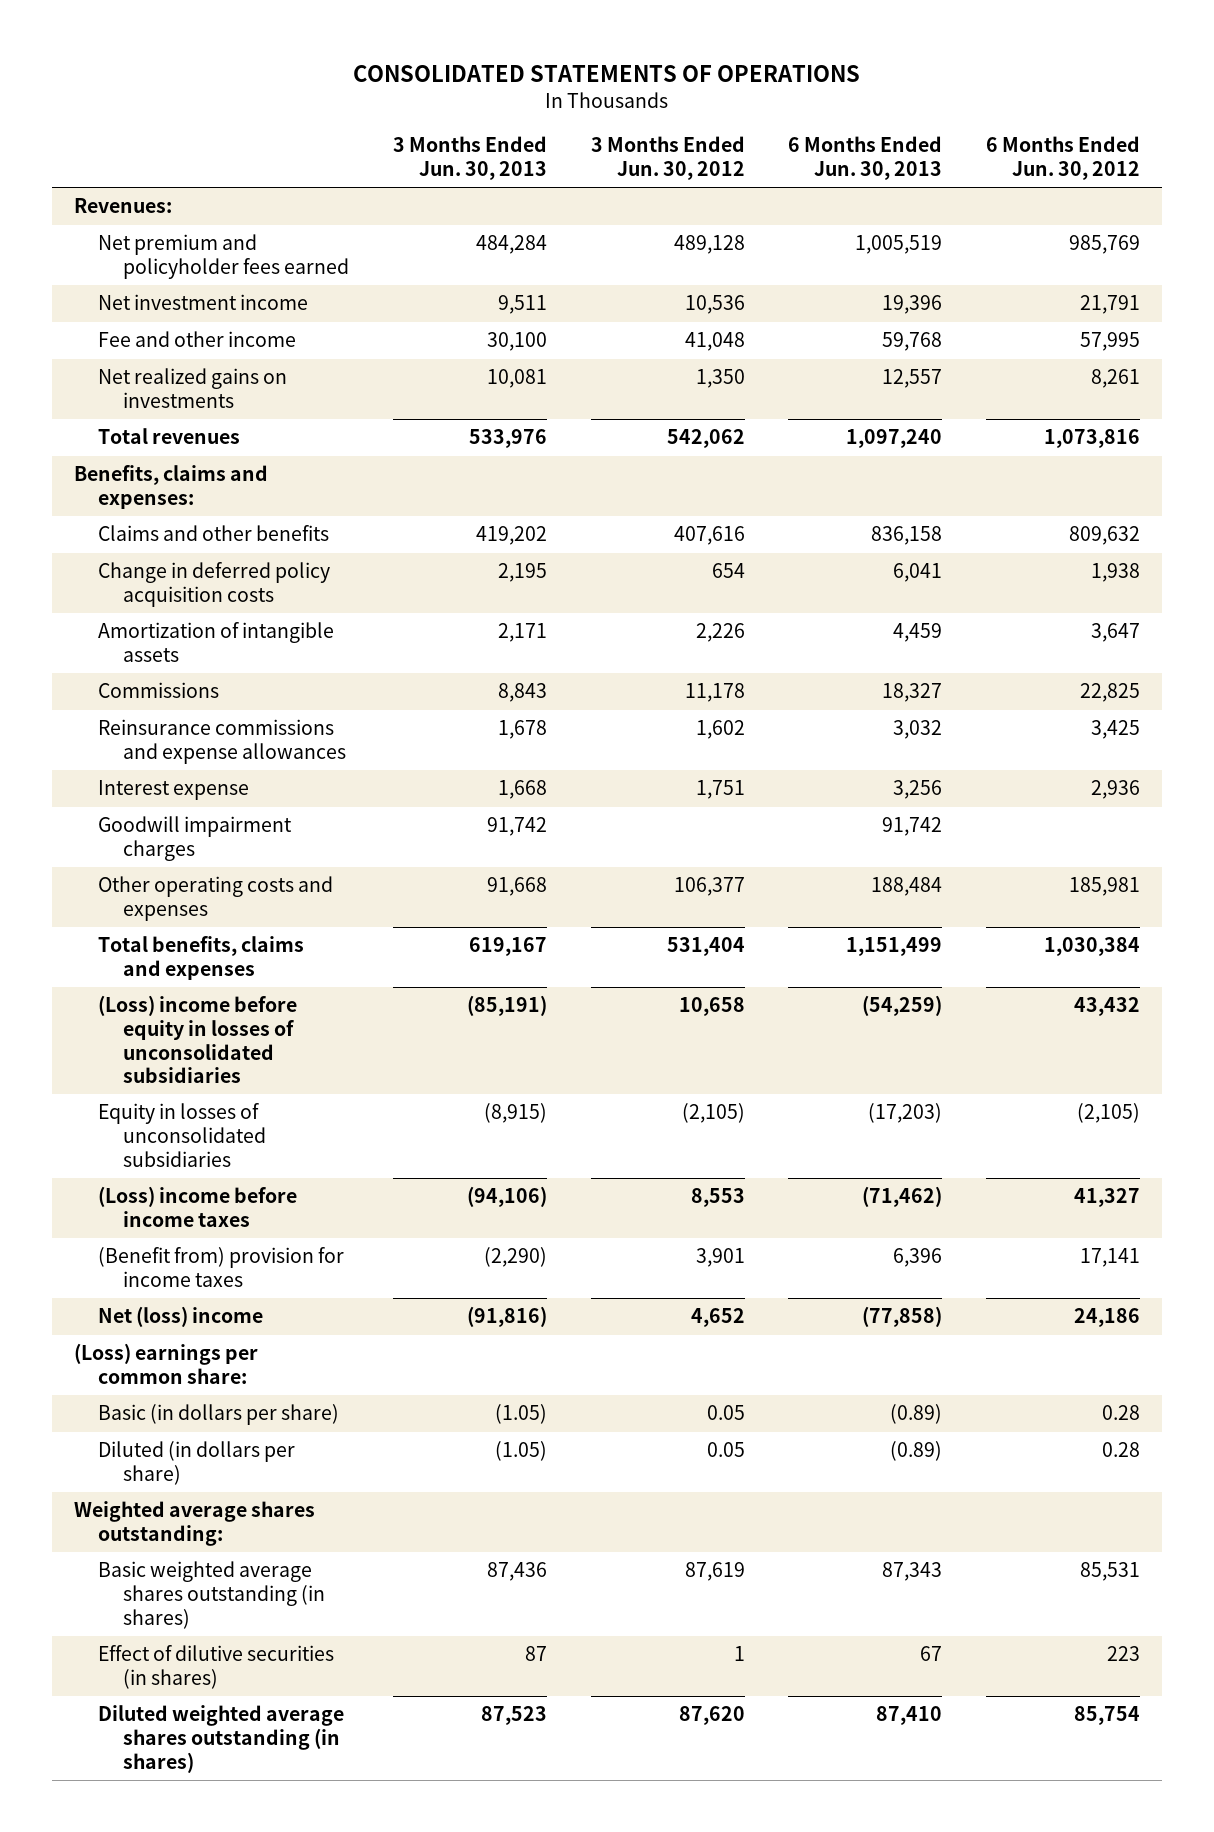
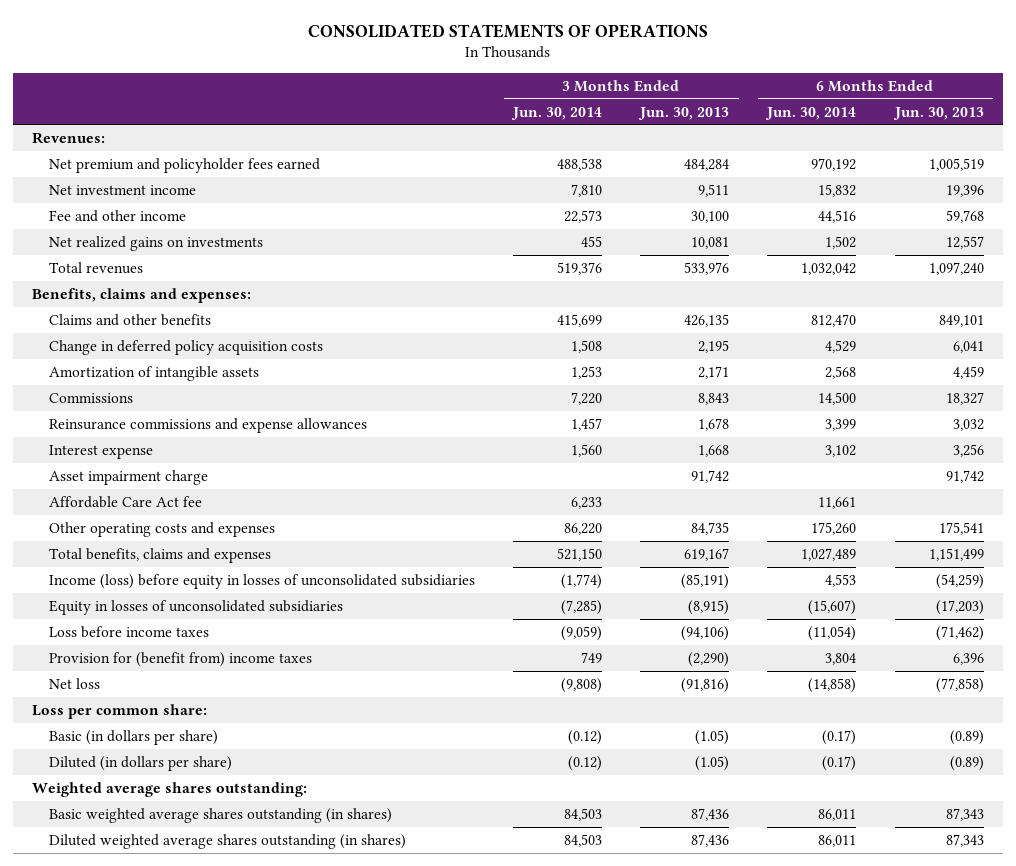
[590,136,745,180] 3 Months Ended Jun. 30, 2012 -> none
[986,136,1141,180] 6 Months Ended Jun. 30, 2012 -> none
none -> [511,106,603,120] Jun. 30, 2014
none -> [765,106,857,120] Jun. 30, 2014
[475,526,547,546] 419,202 -> [684,313,730,327] 426,135
[871,526,943,546] 836,158 -> [938,314,984,327] 849,101
[98,816,293,861] Goodwill impairment charges -> [49,469,209,485] Asset impairment charge
none -> [49,495,203,508] Affordable Care Act fee
[486,877,547,897] 91,668 -> [691,521,730,535] 84,735
[871,877,943,897] 188,484 -> [938,521,984,535] 175,541
[98,995,298,1084] (Loss) income before equity in losses of unconsolidated subsidiaries -> [49,573,476,589] Income (loss) before equity in losses of unconsolidated subsidiaries
[98,1186,298,1227] (Loss) income before income taxes -> [49,625,210,638] Loss before income taxes
[98,1247,345,1287] (Benefit from) provision for income taxes -> [49,651,313,667] Provision for (benefit from) income taxes
[98,1306,264,1328] Net (loss) income -> [49,677,101,689] Net loss
[73,1343,258,1384] (Loss) earnings per common share: -> [32,703,208,719] Loss per common share:
[98,1645,335,1689] Effect of dilutive securities (in shares) -> none
[480,1706,547,1726] 87,523 -> [691,833,730,847] 87,436
[876,1706,943,1726] 87,410 -> [945,833,984,847] 87,343

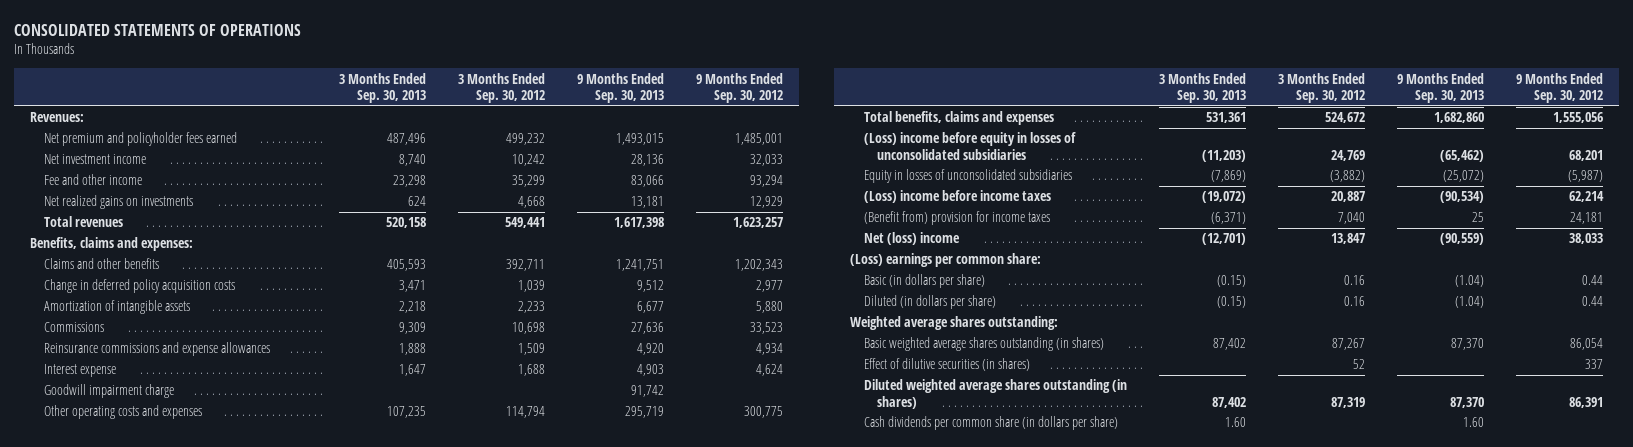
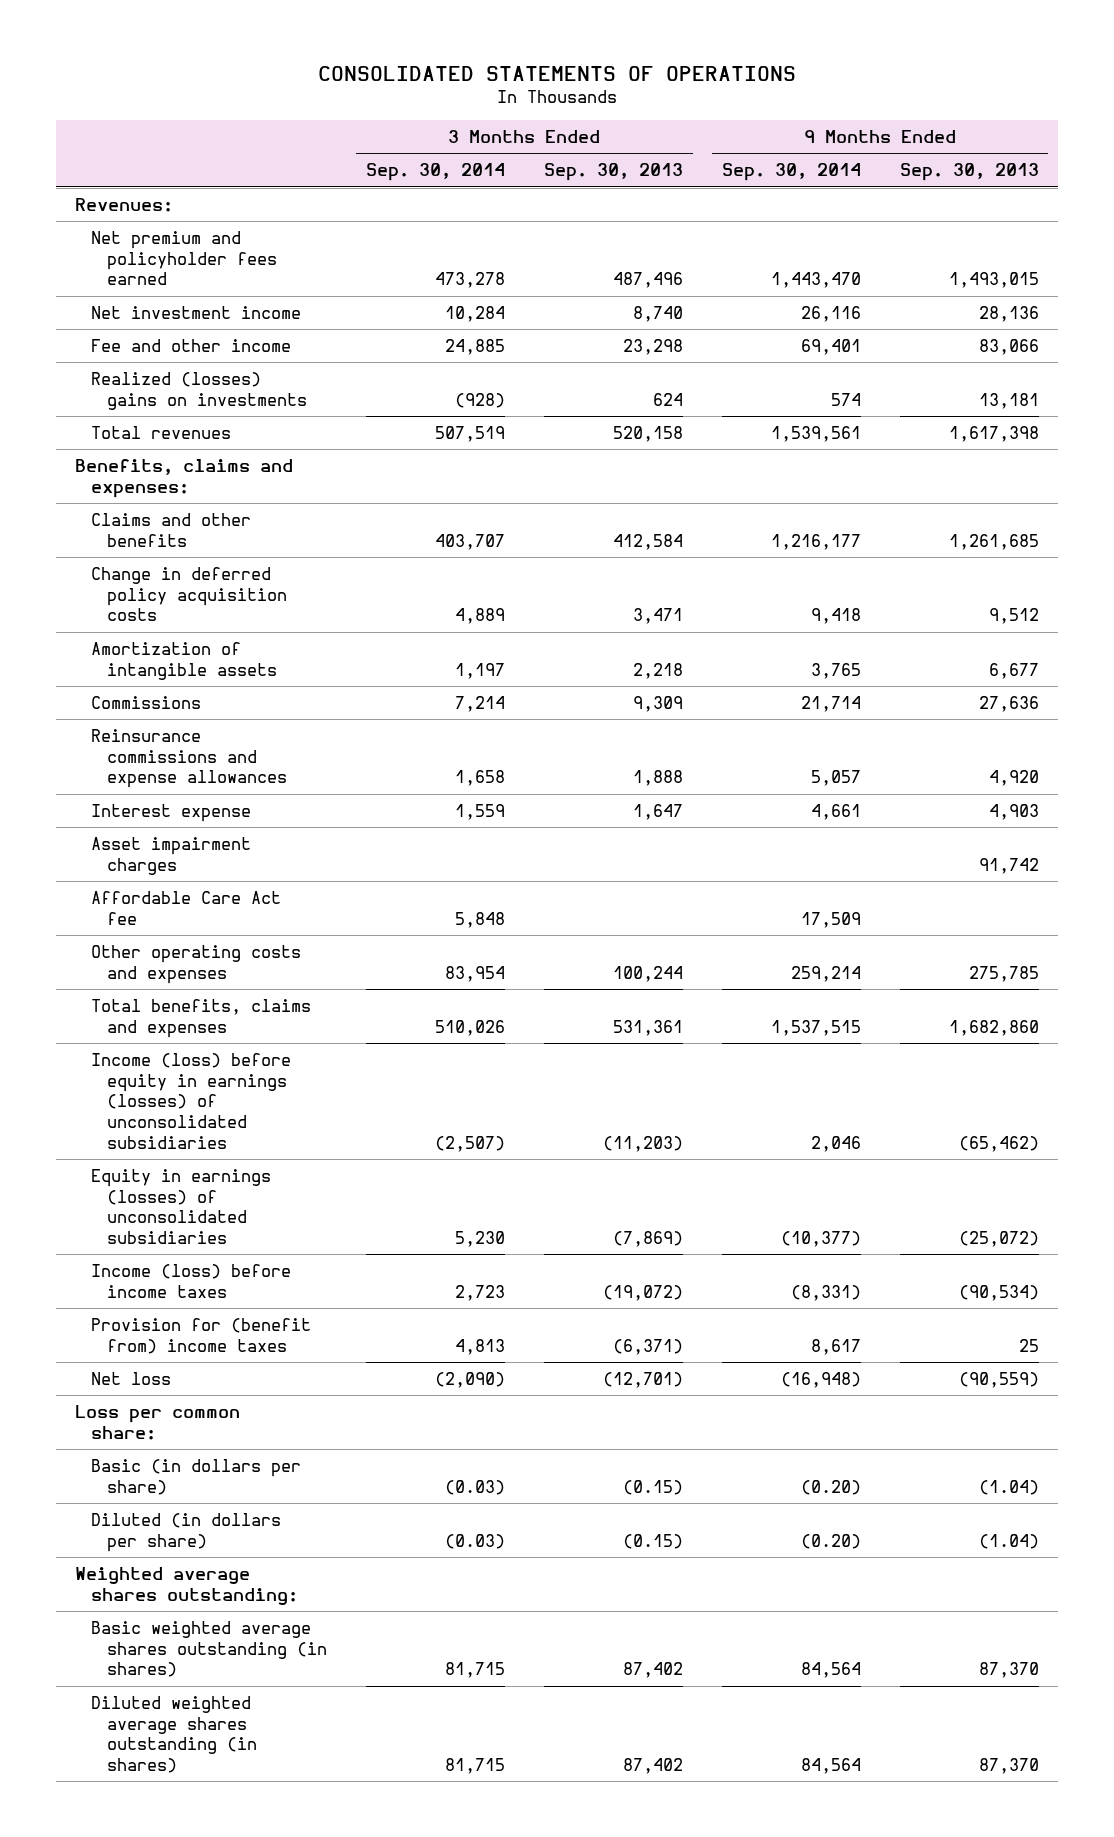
[458,72,546,104] 3 Months Ended Sep. 30, 2012 -> none
[696,72,784,104] 9 Months Ended Sep. 30, 2012 -> none
none -> [365,163,505,182] Sep. 30, 2014
none -> [721,163,861,182] Sep. 30, 2014
[44,195,194,210] Net realized gains on investments -> [91,371,307,410] Realized (losses) gains on investments
[387,259,427,272] 405,593 -> [612,533,683,550] 412,584
[616,259,665,272] 1,241,751 -> [948,533,1039,550] 1,261,685
[44,384,175,399] Goodwill impairment charge -> [91,836,252,875] Asset impairment charges
none -> [91,890,282,925] Affordable Care Act fee
[387,406,427,419] 107,235 -> [612,965,683,982] 100,244
[625,406,665,419] 295,719 -> [968,965,1039,982] 275,785
[863,132,1076,160] (Loss) income before equity in losses of unconsolidated subsidiaries -> [91,1052,292,1149] Income (loss) before equity in earnings (losses) of unconsolidated subsidiaries
[863,169,1072,184] Equity in losses of unconsolidated subsidiaries -> [91,1168,272,1244] Equity in earnings (losses) of unconsolidated subsidiaries
[863,190,1051,204] (Loss) income before income taxes -> [91,1263,292,1298] Income (loss) before income taxes
[863,211,1050,226] (Benefit from) provision for income taxes -> [91,1317,312,1354] Provision for (benefit from) income taxes
[863,232,960,246] Net (loss) income -> [91,1371,172,1385] Net loss
[849,253,1041,268] (Loss) earnings per common share: -> [75,1404,241,1440] Loss per common share:
[863,358,1030,372] Effect of dilutive securities (in shares) -> none
[863,416,1118,431] Cash dividends per common share (in dollars per share) -> none

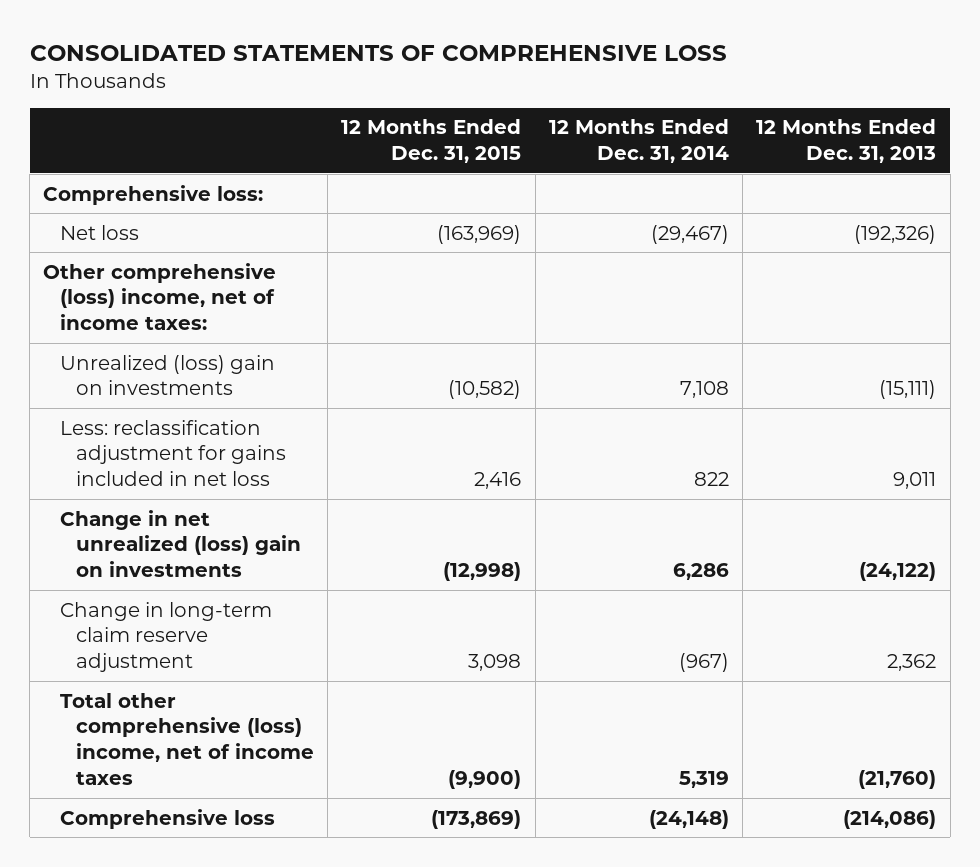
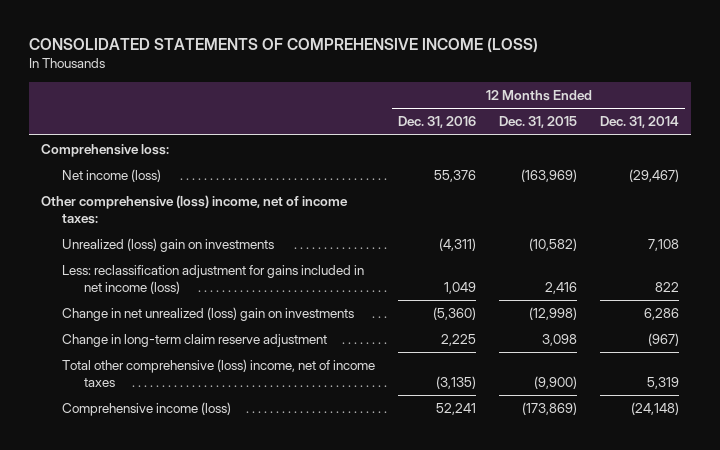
[29,44,727,61] CONSOLIDATED STATEMENTS OF COMPREHENSIVE LOSS -> [29,38,539,54] CONSOLIDATED STATEMENTS OF COMPREHENSIVE INCOME (LOSS)
[756,119,937,164] 12 Months Ended Dec. 31, 2013 -> none
none -> [398,116,477,129] Dec. 31, 2016
[59,224,139,240] Net loss -> [62,169,162,183] Net income (loss)
[59,419,286,487] Less: reclassification adjustment for gains included in net loss -> [62,265,365,294] Less: reclassification adjustment for gains included in net income (loss)
[59,808,275,829] Comprehensive loss -> [62,402,232,417] Comprehensive income (loss)

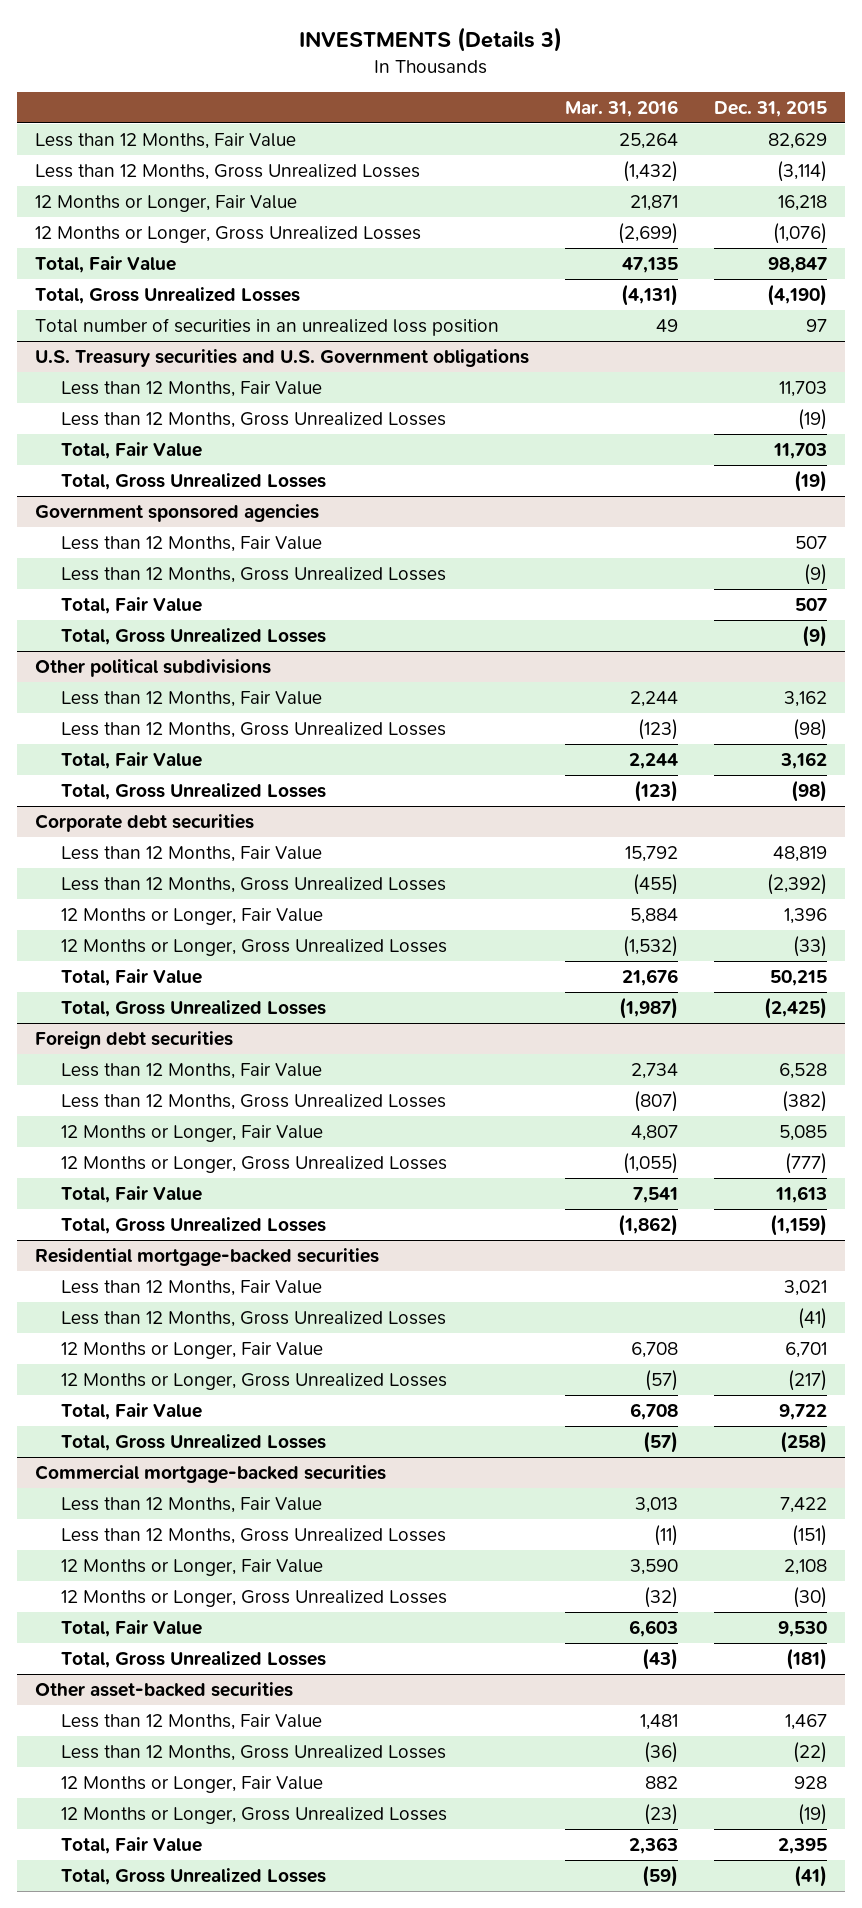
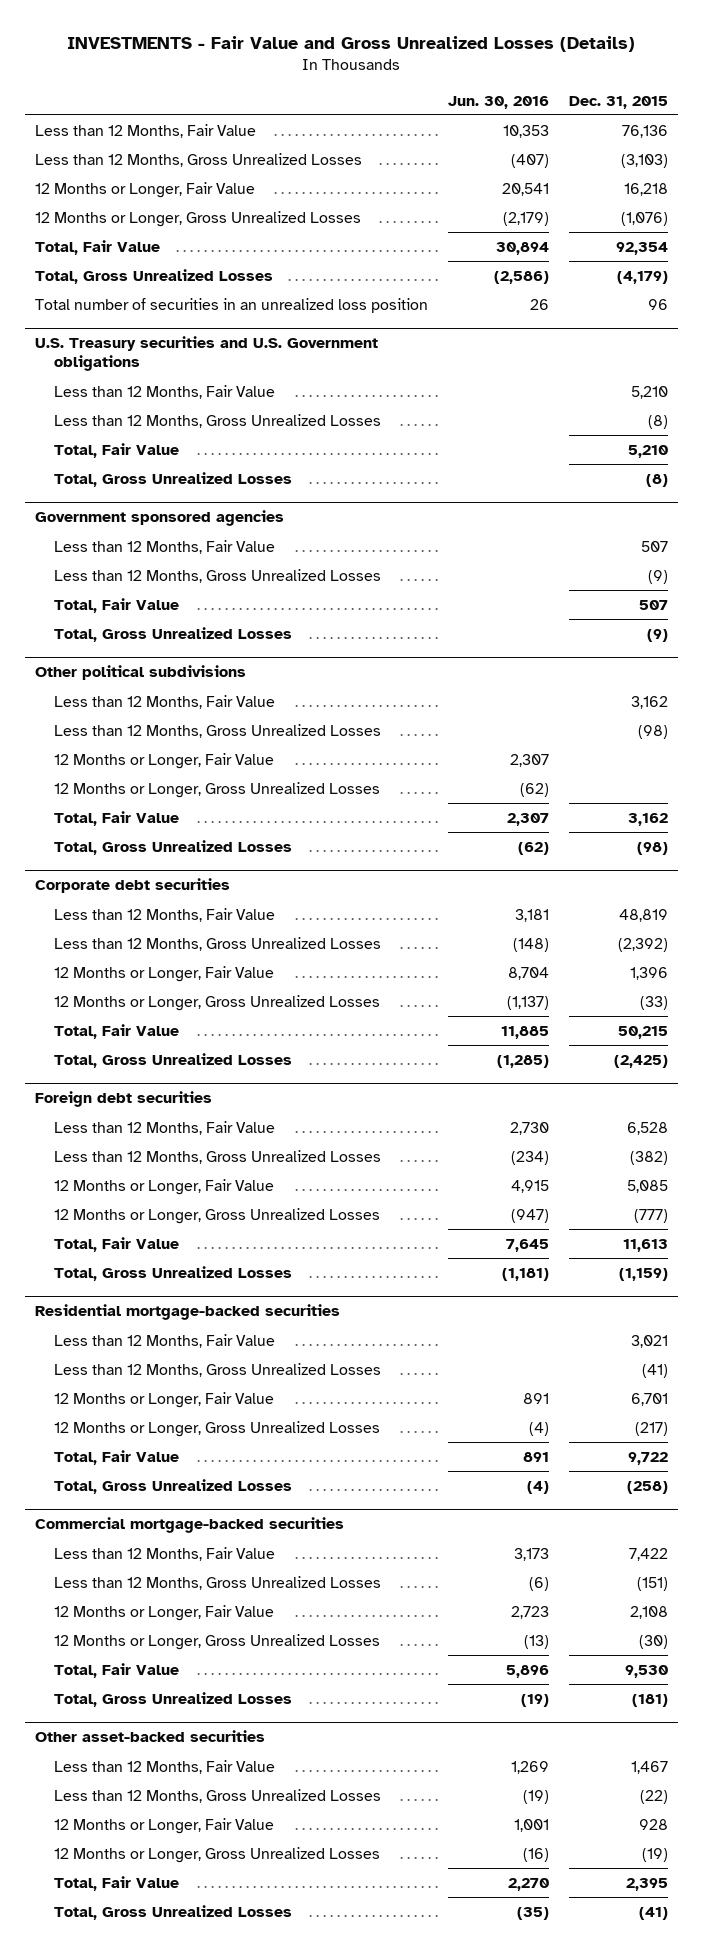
[298,26,562,52] INVESTMENTS (Details 3) -> [67,36,636,53] INVESTMENTS - Fair Value and Gross Unrealized Losses (Details)
[564,99,678,117] Mar. 31, 2016 -> none
none -> [447,95,549,109] Jun. 30, 2016
[768,133,828,150] 82,629 -> [621,124,668,138] 76,136
[777,161,828,183] (3,114) -> [620,153,668,168] (3,103)
[768,257,828,274] 98,847 -> [615,241,668,255] 92,354
[767,284,828,307] (4,190) -> [616,270,668,284] (4,179)
[806,319,828,333] 97 -> [647,298,668,310] 96
[779,381,828,398] 11,703 -> [630,385,668,399] 5,210
[798,409,828,431] (19) -> [647,414,668,429] (8)
[773,443,828,460] 11,703 -> [627,444,668,458] 5,210
[794,470,828,493] (19) -> [645,473,668,487] (8)
none -> [53,752,274,769] 12 Months or Longer, Fair Value
none -> [53,781,380,798] 12 Months or Longer, Gross Unrealized Losses

